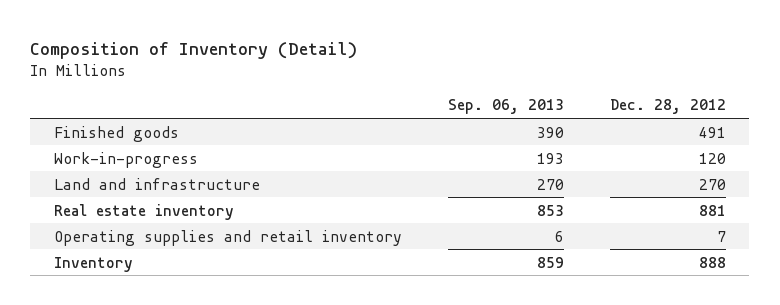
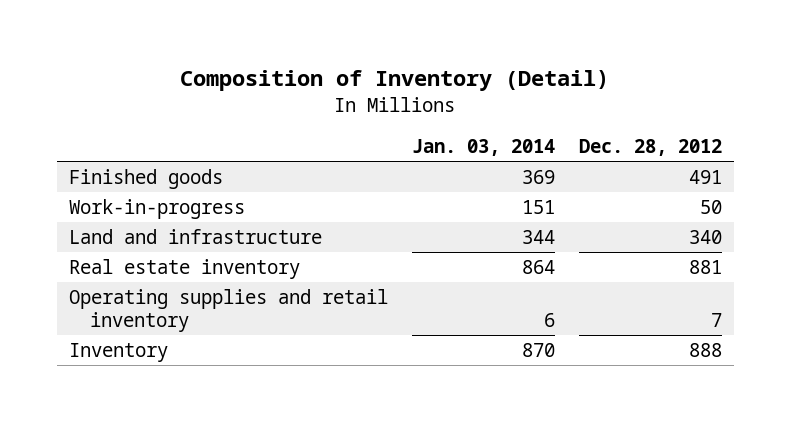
[447,99,564,115] Sep. 06, 2013 -> none
none -> [411,139,555,157] Jan. 03, 2014
[699,152,727,164] 120 -> [700,199,723,214] 50
[699,178,727,190] 270 -> [689,229,723,244] 340

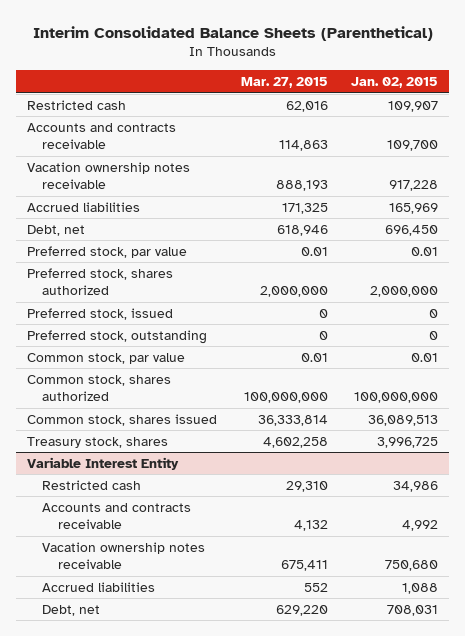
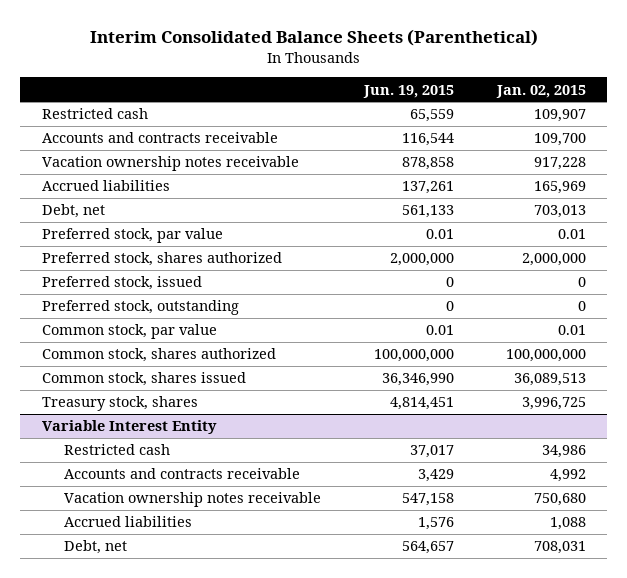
[240,77,328,89] Mar. 27, 2015 -> none
none -> [363,84,455,98] Jun. 19, 2015
[384,224,438,236] 696,450 -> [533,205,586,219] 703,013

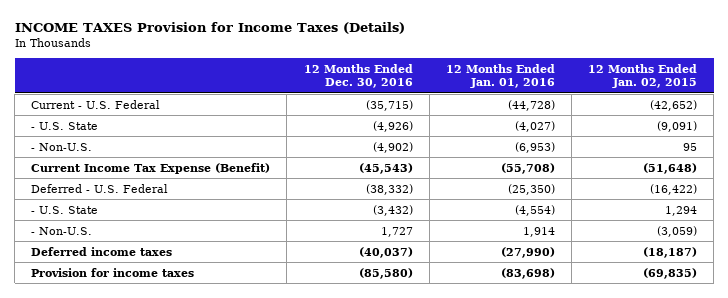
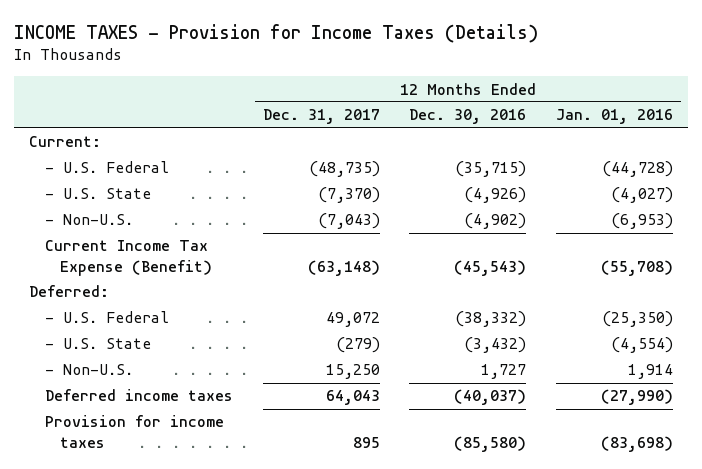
[14,21,405,34] INCOME TAXES Provision for Income Taxes (Details) -> [14,23,539,43] INCOME TAXES - Provision for Income Taxes (Details)
[588,63,698,89] 12 Months Ended Jan. 02, 2015 -> none
none -> [262,109,380,125] Dec. 31, 2017
none -> [29,136,102,148] Current:
[31,99,161,109] Current - U.S. Federal -> [44,161,169,174] - U.S. Federal
none -> [29,285,110,298] Deferred:
[31,183,169,193] Deferred - U.S. Federal -> [44,311,169,324] - U.S. Federal

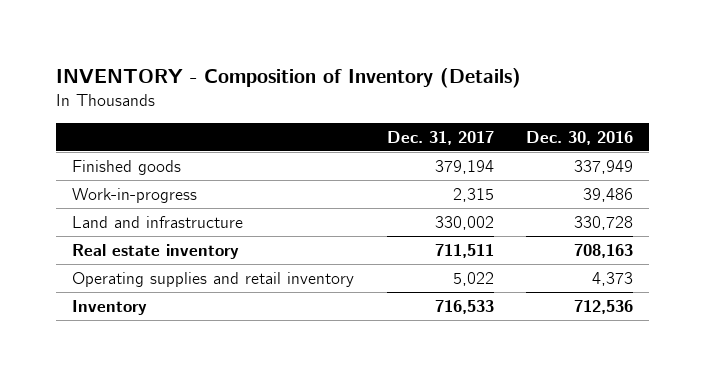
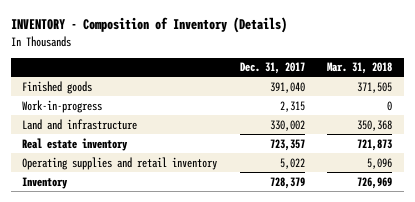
[525,131,633,146] Dec. 30, 2016 -> none
none -> [327,62,393,75] Mar. 31, 2018
[434,159,494,174] 379,194 -> [269,81,305,93] 391,040
[434,243,494,258] 711,511 -> [269,138,305,151] 723,357
[434,299,494,314] 716,533 -> [269,176,305,189] 728,379

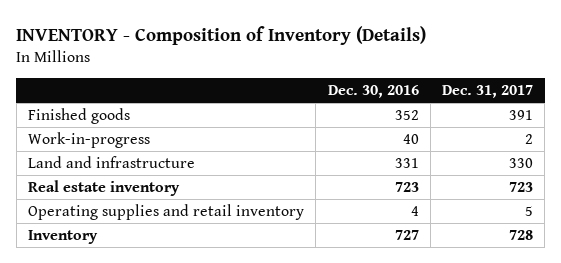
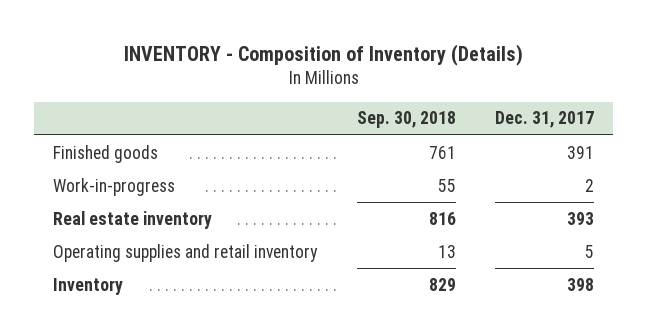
[327,85,419,99] Dec. 30, 2016 -> none
none -> [356,111,456,129] Sep. 30, 2018
[27,155,195,168] Land and infrastructure -> none
[509,181,534,192] 723 -> [566,211,594,225] 393
[509,229,534,240] 728 -> [566,277,594,291] 398

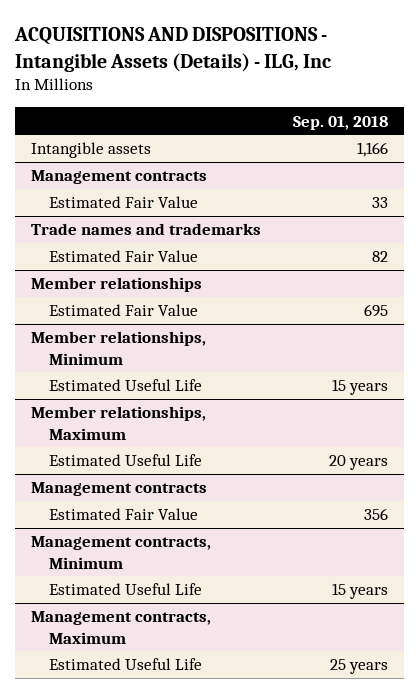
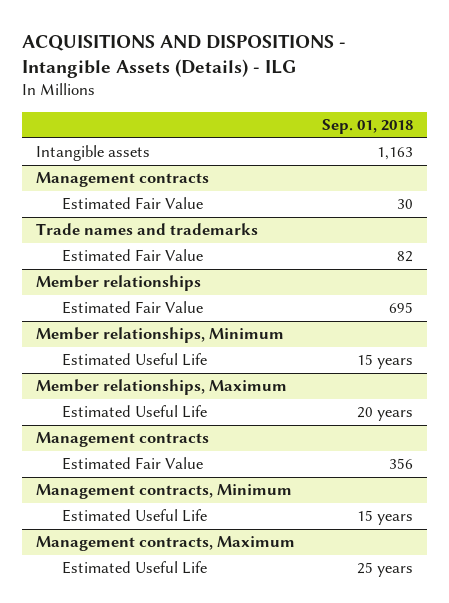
[14,27,332,72] ACQUISITIONS AND DISPOSITIONS - Intangible Assets (Details) - ILG, Inc -> [22,33,347,79] ACQUISITIONS AND DISPOSITIONS - Intangible Assets (Details) - ILG
[357,142,389,158] 1,166 -> [377,147,414,161] 1,163
[372,197,389,209] 33 -> [397,199,414,210] 30

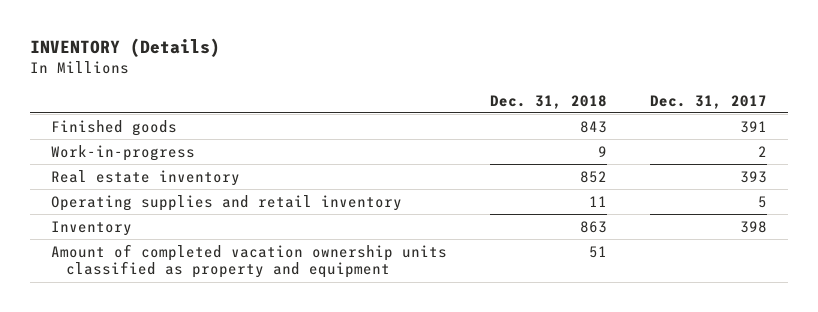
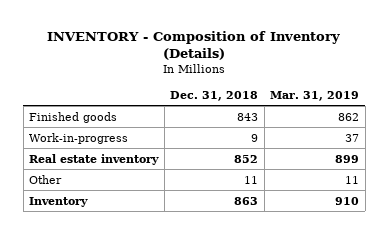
[29,37,220,57] INVENTORY (Details) -> [47,30,341,61] INVENTORY - Composition of Inventory (Details)
[649,94,767,109] Dec. 31, 2017 -> none
none -> [270,91,360,102] Mar. 31, 2019
[51,194,403,211] Operating supplies and retail inventory -> [29,174,63,184] Other
[51,243,448,279] Amount of completed vacation ownership units classified as property and equipment -> none

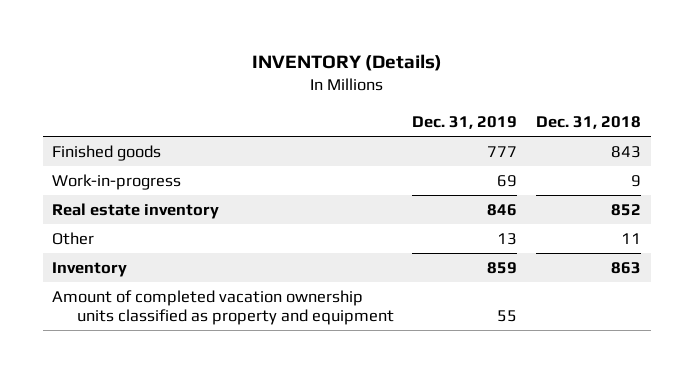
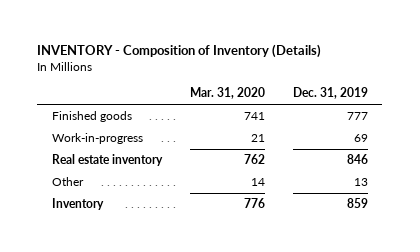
[251,54,442,72] INVENTORY (Details) -> [37,44,322,59] INVENTORY - Composition of Inventory (Details)
[536,116,642,130] Dec. 31, 2018 -> none
none -> [189,87,265,100] Mar. 31, 2020
[51,290,394,326] Amount of completed vacation ownership units classified as property and equipment -> none

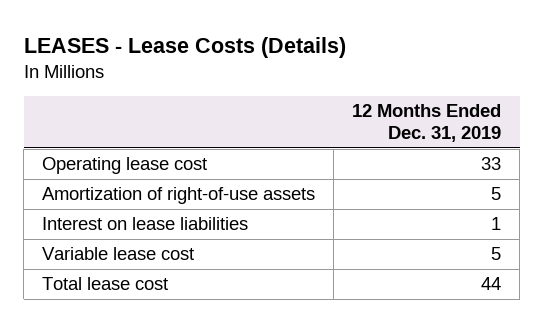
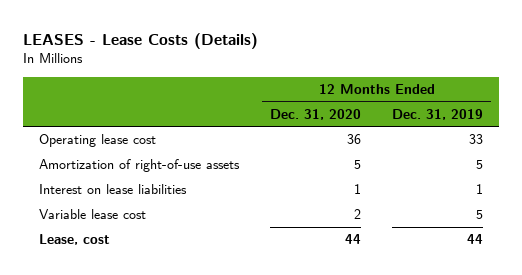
none -> [270,108,362,120] Dec. 31, 2020
[42,277,169,291] Total lease cost -> [38,234,110,246] Lease, cost

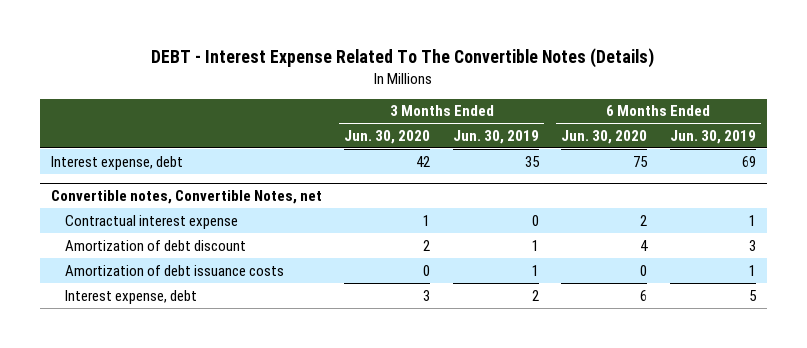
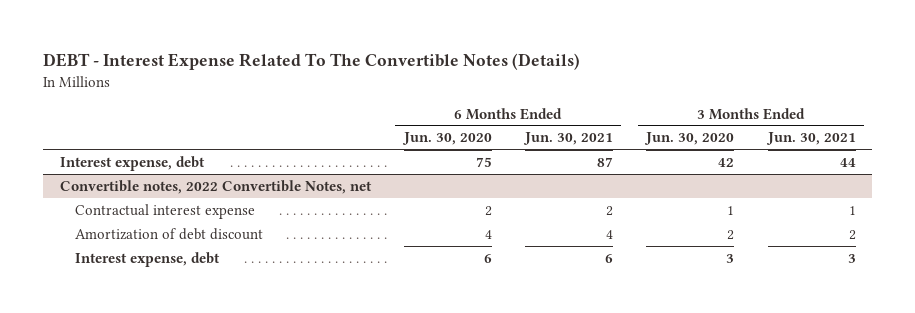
[452,129,539,144] Jun. 30, 2019 -> none
[669,129,756,144] Jun. 30, 2019 -> none
none -> [523,132,614,146] Jun. 30, 2021
none -> [765,132,856,146] Jun. 30, 2021
[50,189,322,204] Convertible notes, Convertible Notes, net -> [59,179,372,194] Convertible notes, 2022 Convertible Notes, net
[64,264,284,276] Amortization of debt issuance costs -> none

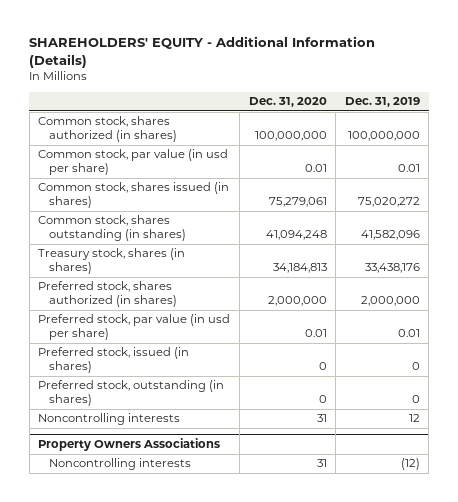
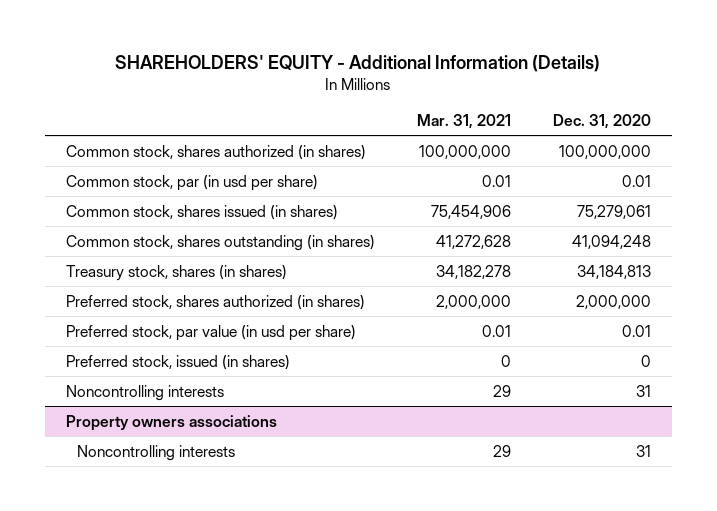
[344,97,420,108] Dec. 31, 2019 -> none
none -> [416,113,511,129] Mar. 31, 2021
[38,149,229,176] Common stock, par value (in usd per share) -> [65,174,318,191] Common stock, par (in usd per share)
[38,380,225,407] Preferred stock, outstanding (in shares) -> none
[38,438,221,452] Property Owners Associations -> [65,414,277,431] Property owners associations

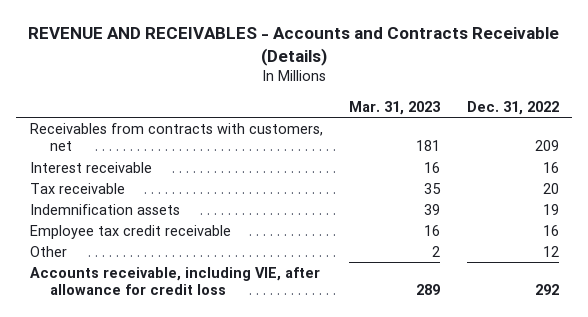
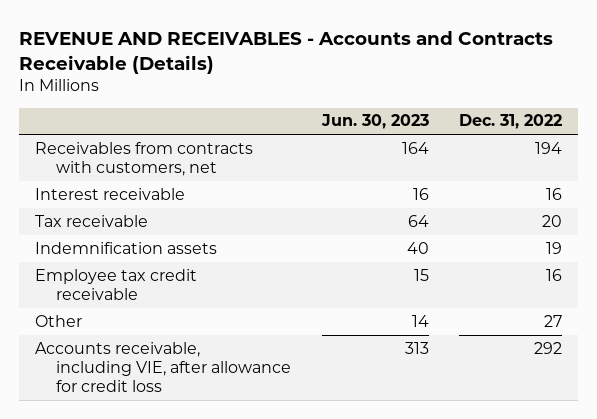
[349,100,441,115] Mar. 31, 2023 -> none
none -> [320,114,429,130] Jun. 30, 2023
[534,140,559,152] 209 -> [535,141,563,154] 194
[542,245,559,257] 12 -> [544,314,563,327] 27

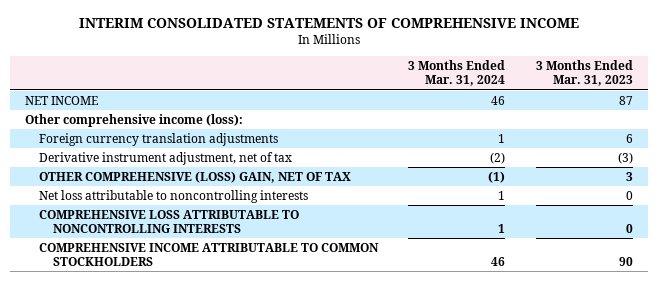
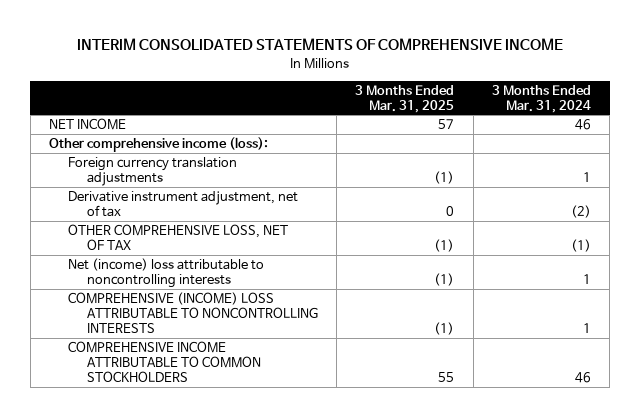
[535,60,633,87] 3 Months Ended Mar. 31, 2023 -> none
none -> [355,84,455,113] 3 Months Ended Mar. 31, 2025
[39,171,352,184] OTHER COMPREHENSIVE (LOSS) GAIN, NET OF TAX -> [67,224,288,251] OTHER COMPREHENSIVE LOSS, NET OF TAX
[39,190,309,204] Net loss attributable to noncontrolling interests -> [67,258,264,289] Net (income) loss attributable to noncontrolling interests
[39,210,300,233] COMPREHENSIVE LOSS ATTRIBUTABLE TO NONCONTROLLING INTERESTS -> [67,292,318,334] COMPREHENSIVE (INCOME) LOSS ATTRIBUTABLE TO NONCONTROLLING INTERESTS

